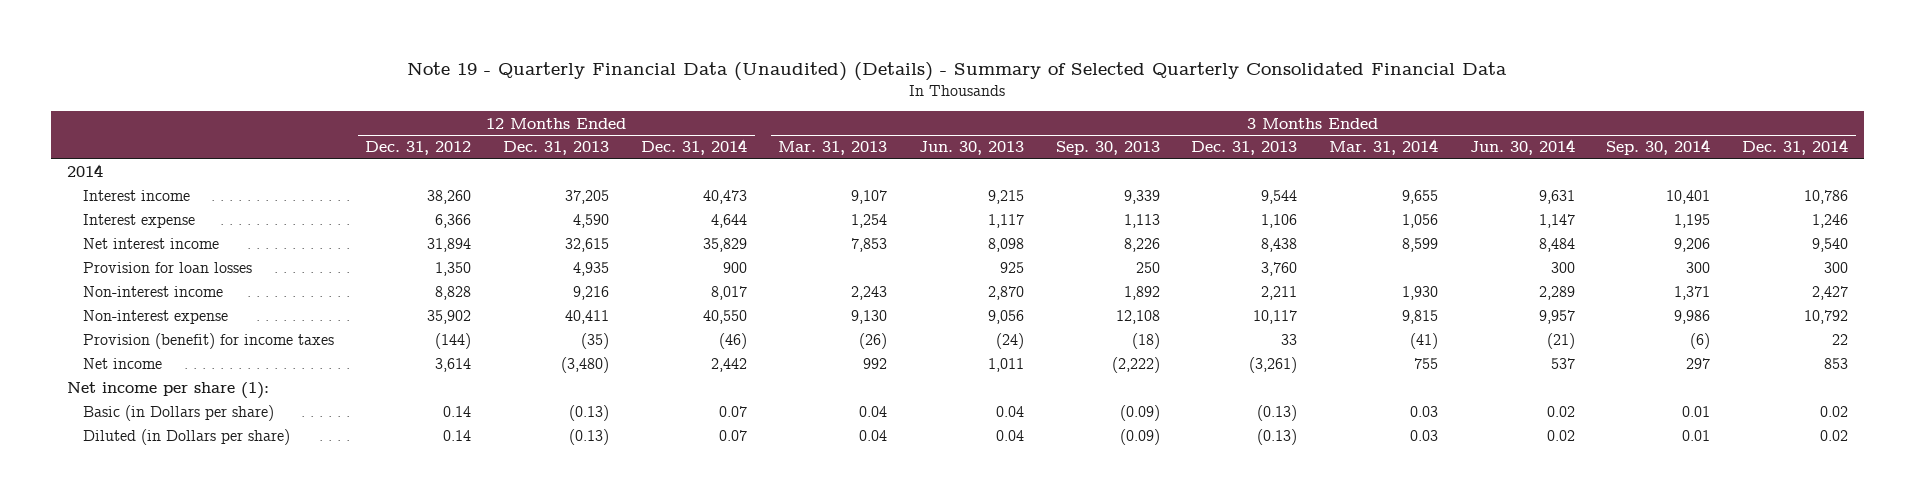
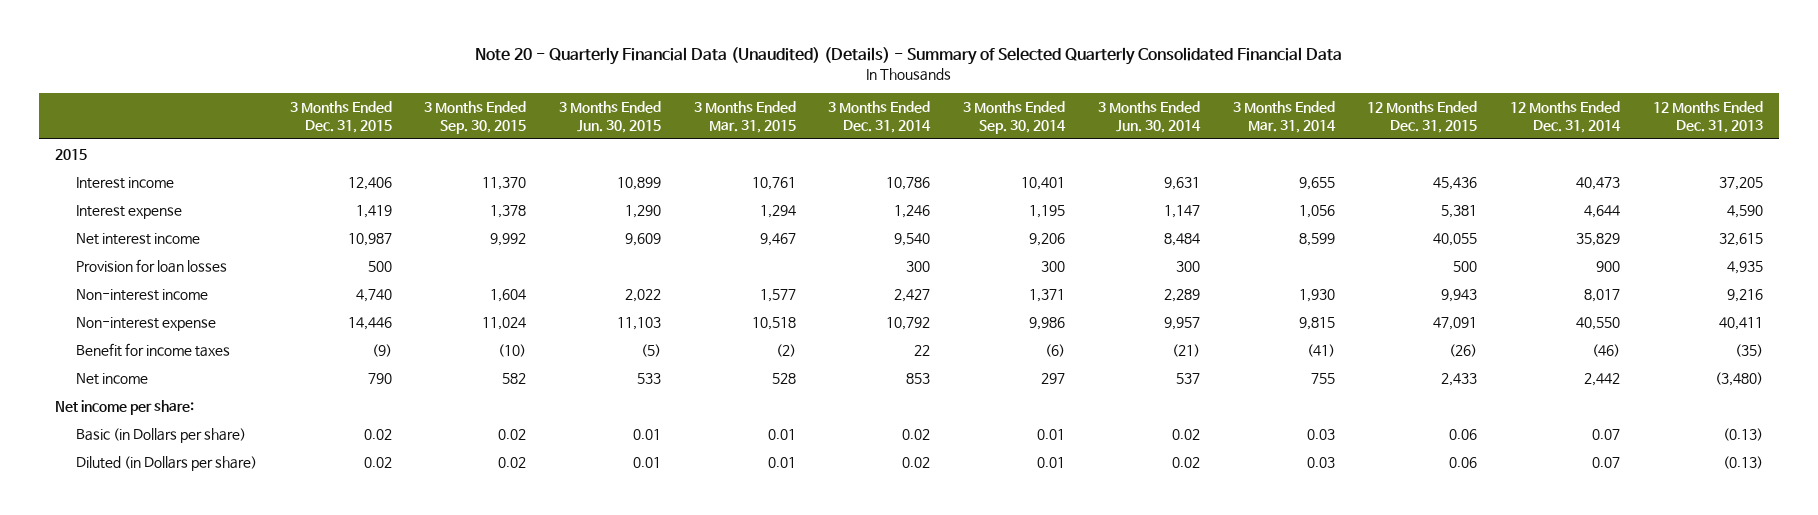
[407,62,1508,82] Note 19 - Quarterly Financial Data (Unaudited) (Details) - Summary of Selected Quarterly Consolidated Financial Data -> [475,47,1343,66] Note 20 - Quarterly Financial Data (Unaudited) (Details) - Summary of Selected Quarterly Consolidated Financial Data
[365,141,472,156] Dec. 31, 2012 -> none
[778,141,888,156] Mar. 31, 2013 -> none
[919,141,1025,156] Jun. 30, 2013 -> none
[1055,141,1160,156] Sep. 30, 2013 -> none
[1191,141,1298,156] Dec. 31, 2013 -> none
none -> [289,100,392,133] 3 Months Ended Dec. 31, 2015
none -> [424,100,527,134] 3 Months Ended Sep. 30, 2015
none -> [558,100,661,133] 3 Months Ended Jun. 30, 2015
none -> [693,100,796,133] 3 Months Ended Mar. 31, 2015
none -> [1367,100,1478,133] 12 Months Ended Dec. 31, 2015
[66,164,103,178] 2014 -> none
none -> [55,149,88,161] 2015
[82,333,334,350] Provision (benefit) for income taxes -> [75,343,230,358] Benefit for income taxes
[66,382,269,400] Net income per share (1): -> [55,400,195,416] Net income per share:

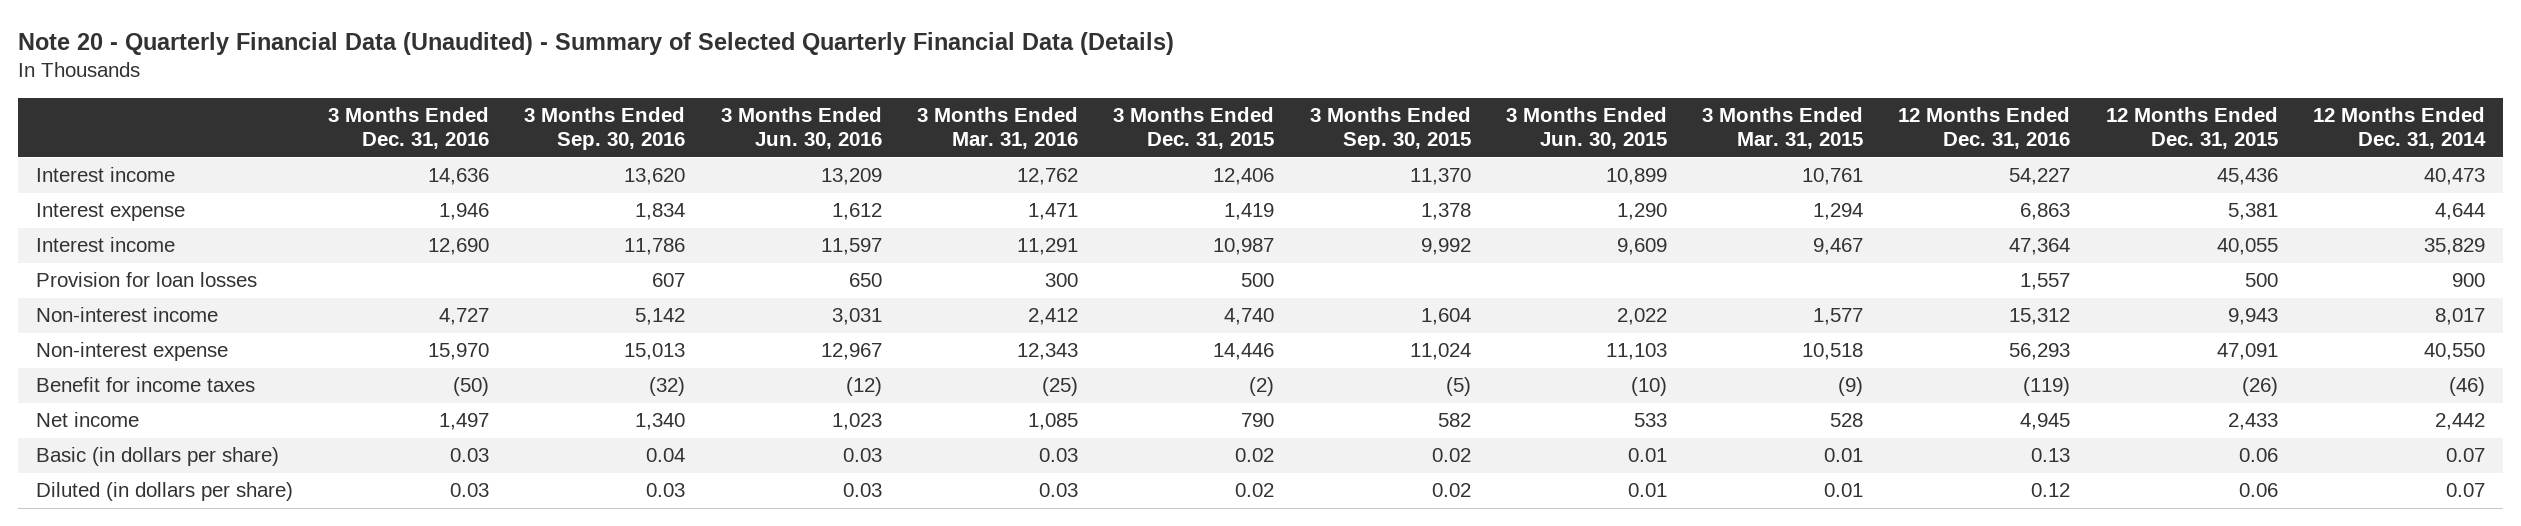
[475,47,1343,66] Note 20 - Quarterly Financial Data (Unaudited) (Details) - Summary of Selected Quarterly Consolidated Financial Data -> [18,31,1175,55] Note 20 - Quarterly Financial Data (Unaudited) - Summary of Selected Quarterly Financial Data (Details)
[828,100,932,133] 3 Months Ended Dec. 31, 2014 -> none
[963,100,1067,134] 3 Months Ended Sep. 30, 2014 -> none
[1097,100,1201,133] 3 Months Ended Jun. 30, 2014 -> none
[1232,100,1336,133] 3 Months Ended Mar. 31, 2014 -> none
[1652,100,1763,133] 12 Months Ended Dec. 31, 2013 -> none
none -> [328,106,490,150] 3 Months Ended Dec. 31, 2016
none -> [524,106,686,151] 3 Months Ended Sep. 30, 2016
none -> [720,106,882,150] 3 Months Ended Jun. 30, 2016
none -> [917,106,1079,150] 3 Months Ended Mar. 31, 2016
none -> [1898,106,2071,150] 12 Months Ended Dec. 31, 2016
[55,149,88,161] 2015 -> none
[75,233,200,246] Net interest income -> [35,237,175,253] Interest income
[371,344,392,358] (9) -> [1249,377,1275,397] (2)
[498,344,527,358] (10) -> [1445,377,1471,397] (5)
[640,344,661,358] (5) -> [1630,377,1667,397] (10)
[775,344,796,358] (2) -> [1838,377,1864,397] (9)
[55,400,195,416] Net income per share: -> none
[75,428,246,444] Basic (in Dollars per share) -> [35,447,279,467] Basic (in dollars per share)
[75,456,257,472] Diluted (in Dollars per share) -> [35,482,293,502] Diluted (in dollars per share)

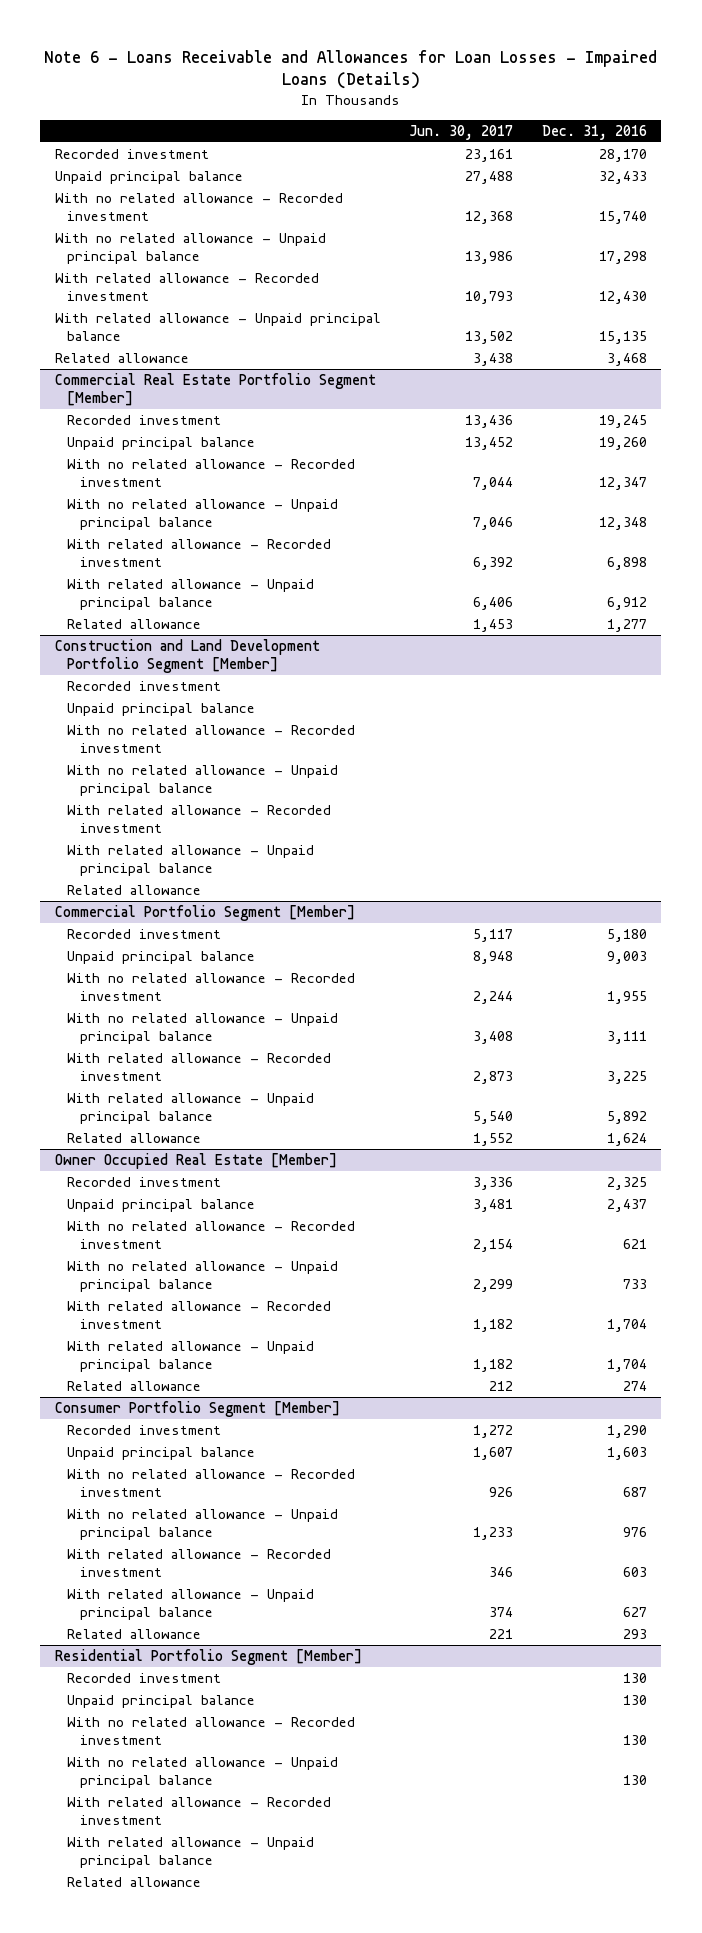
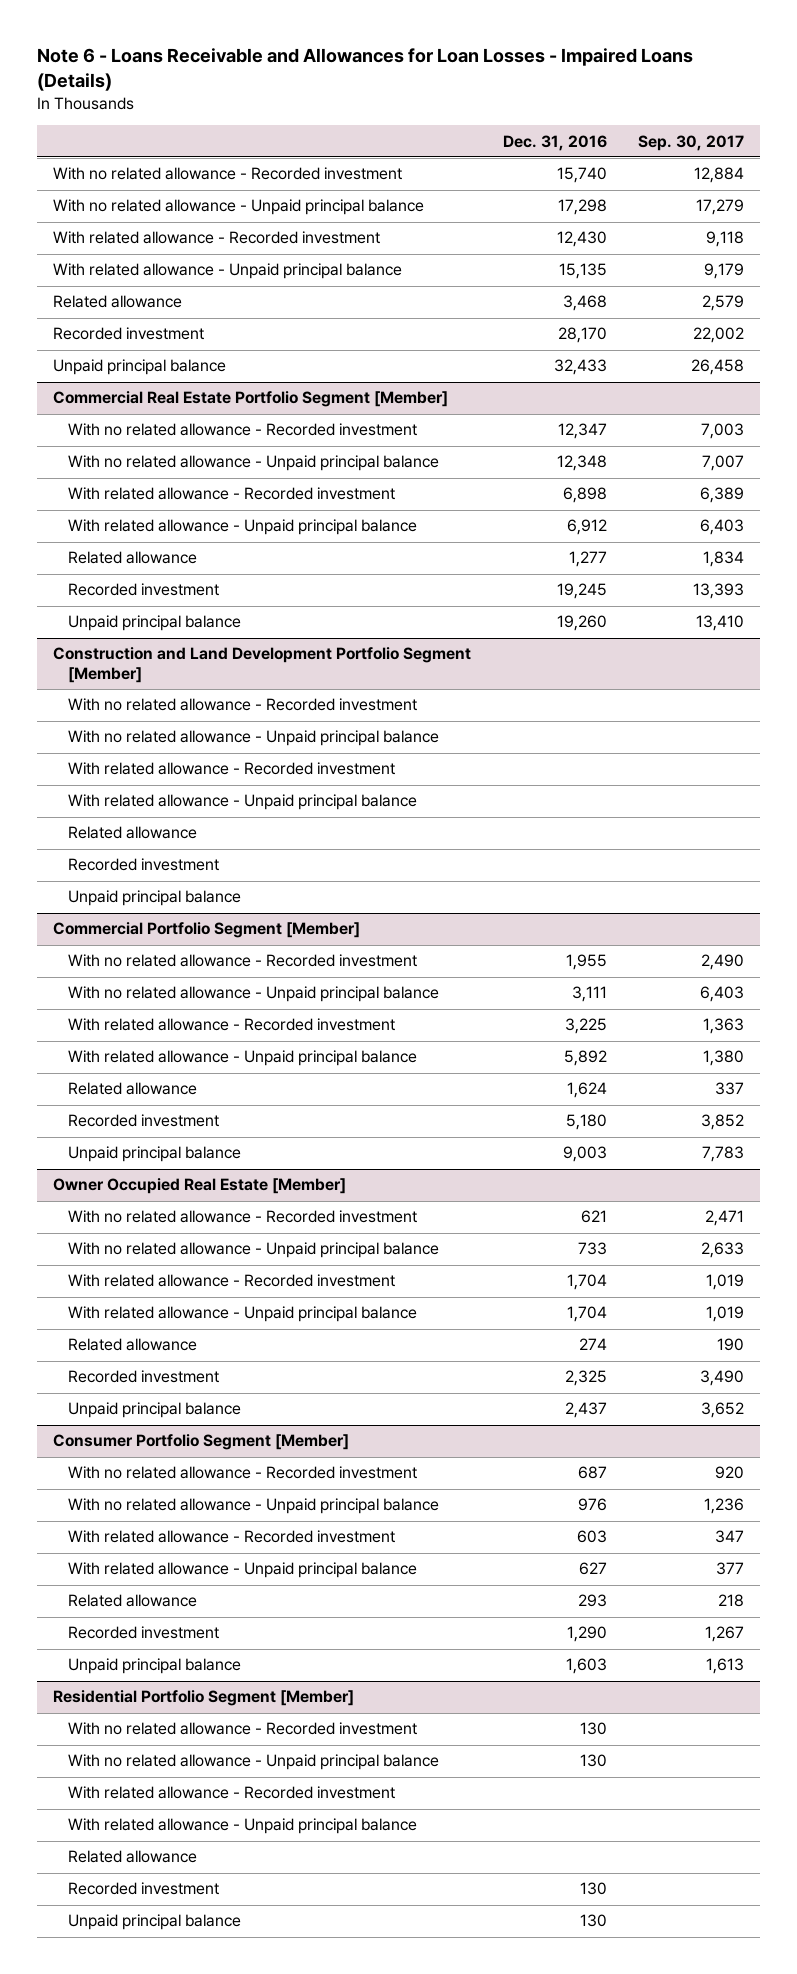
[409,124,514,140] Jun. 30, 2017 -> none
none -> [638,134,745,151] Sep. 30, 2017
[54,149,209,160] Recorded investment -> [52,327,204,341] Recorded investment
[54,171,243,185] Unpaid principal balance -> [52,359,226,376] Unpaid principal balance
[67,415,222,426] Recorded investment -> [67,583,219,597] Recorded investment
[67,437,256,451] Unpaid principal balance -> [67,615,241,632] Unpaid principal balance
[67,681,222,692] Recorded investment -> [67,858,219,872] Recorded investment
[67,703,256,717] Unpaid principal balance -> [67,890,241,907] Unpaid principal balance
[67,929,222,940] Recorded investment -> [67,1114,219,1128] Recorded investment
[67,951,256,965] Unpaid principal balance -> [67,1146,241,1163] Unpaid principal balance
[67,1177,222,1188] Recorded investment -> [67,1370,219,1384] Recorded investment
[67,1199,256,1213] Unpaid principal balance -> [67,1402,241,1419] Unpaid principal balance
[67,1425,222,1436] Recorded investment -> [67,1626,219,1640] Recorded investment
[67,1447,256,1461] Unpaid principal balance -> [67,1658,241,1675] Unpaid principal balance
[67,1673,222,1684] Recorded investment -> [67,1882,219,1896] Recorded investment
[67,1695,256,1709] Unpaid principal balance -> [67,1914,241,1931] Unpaid principal balance

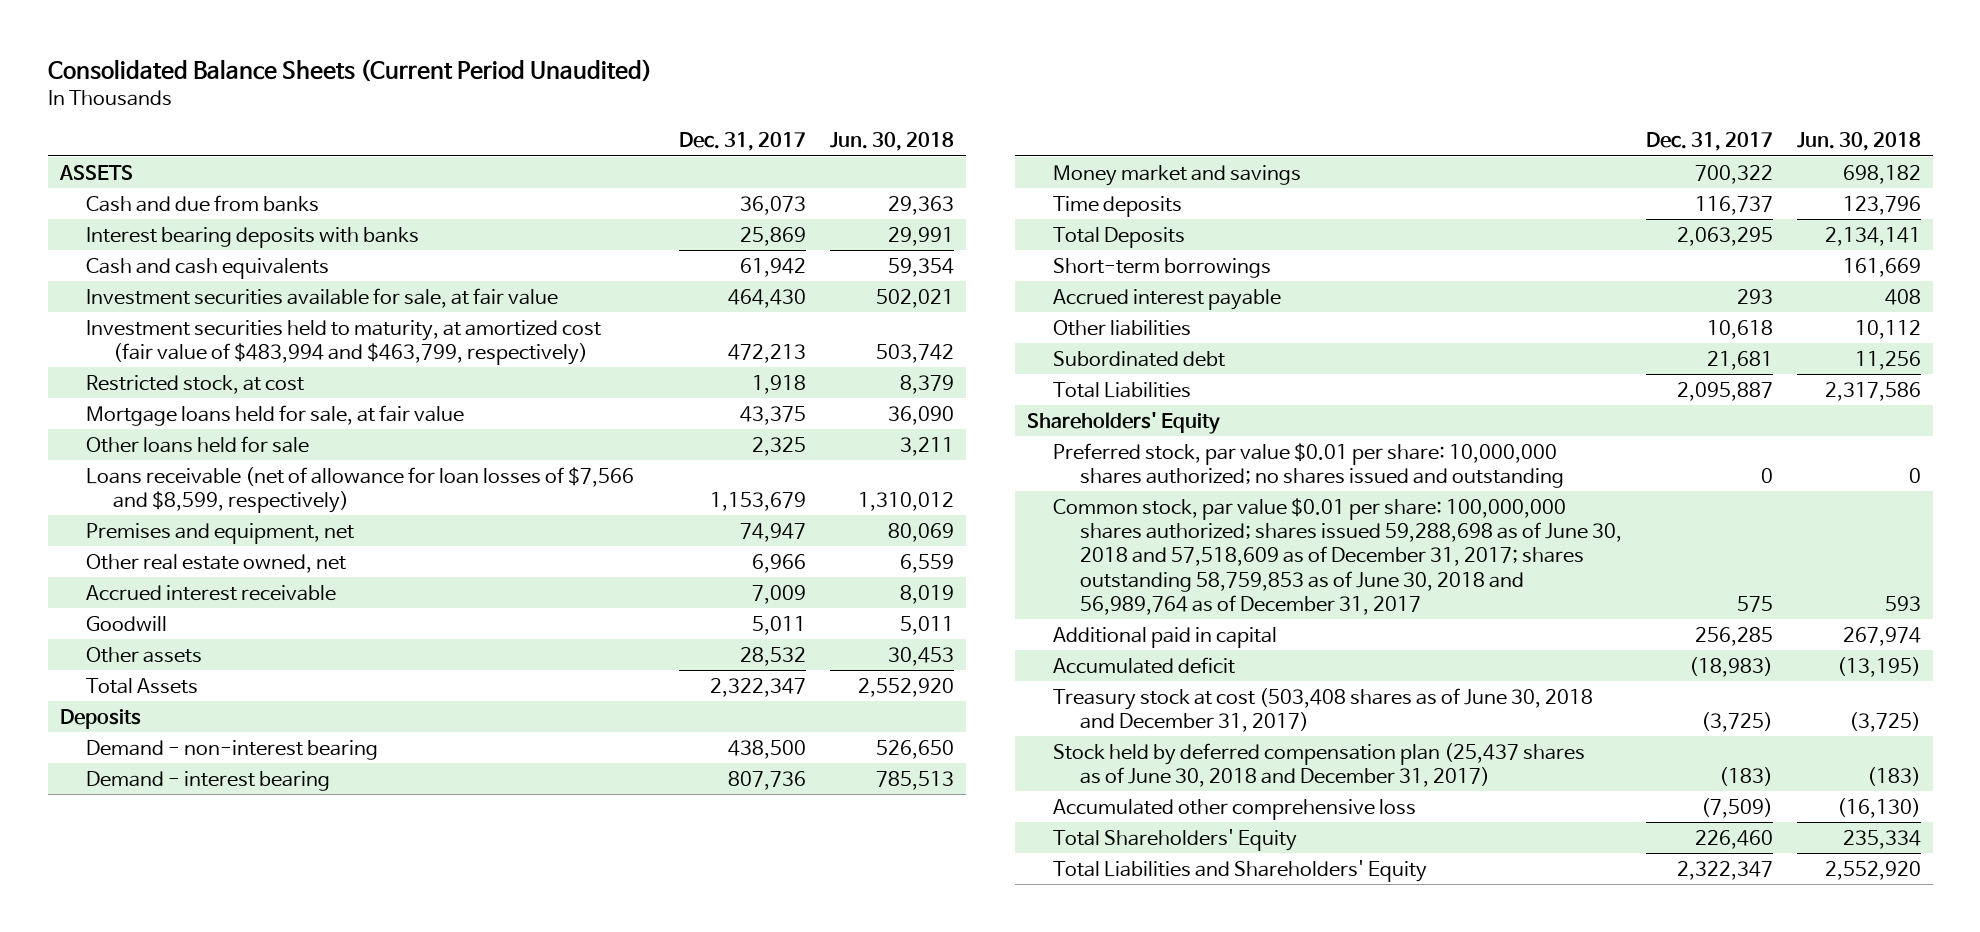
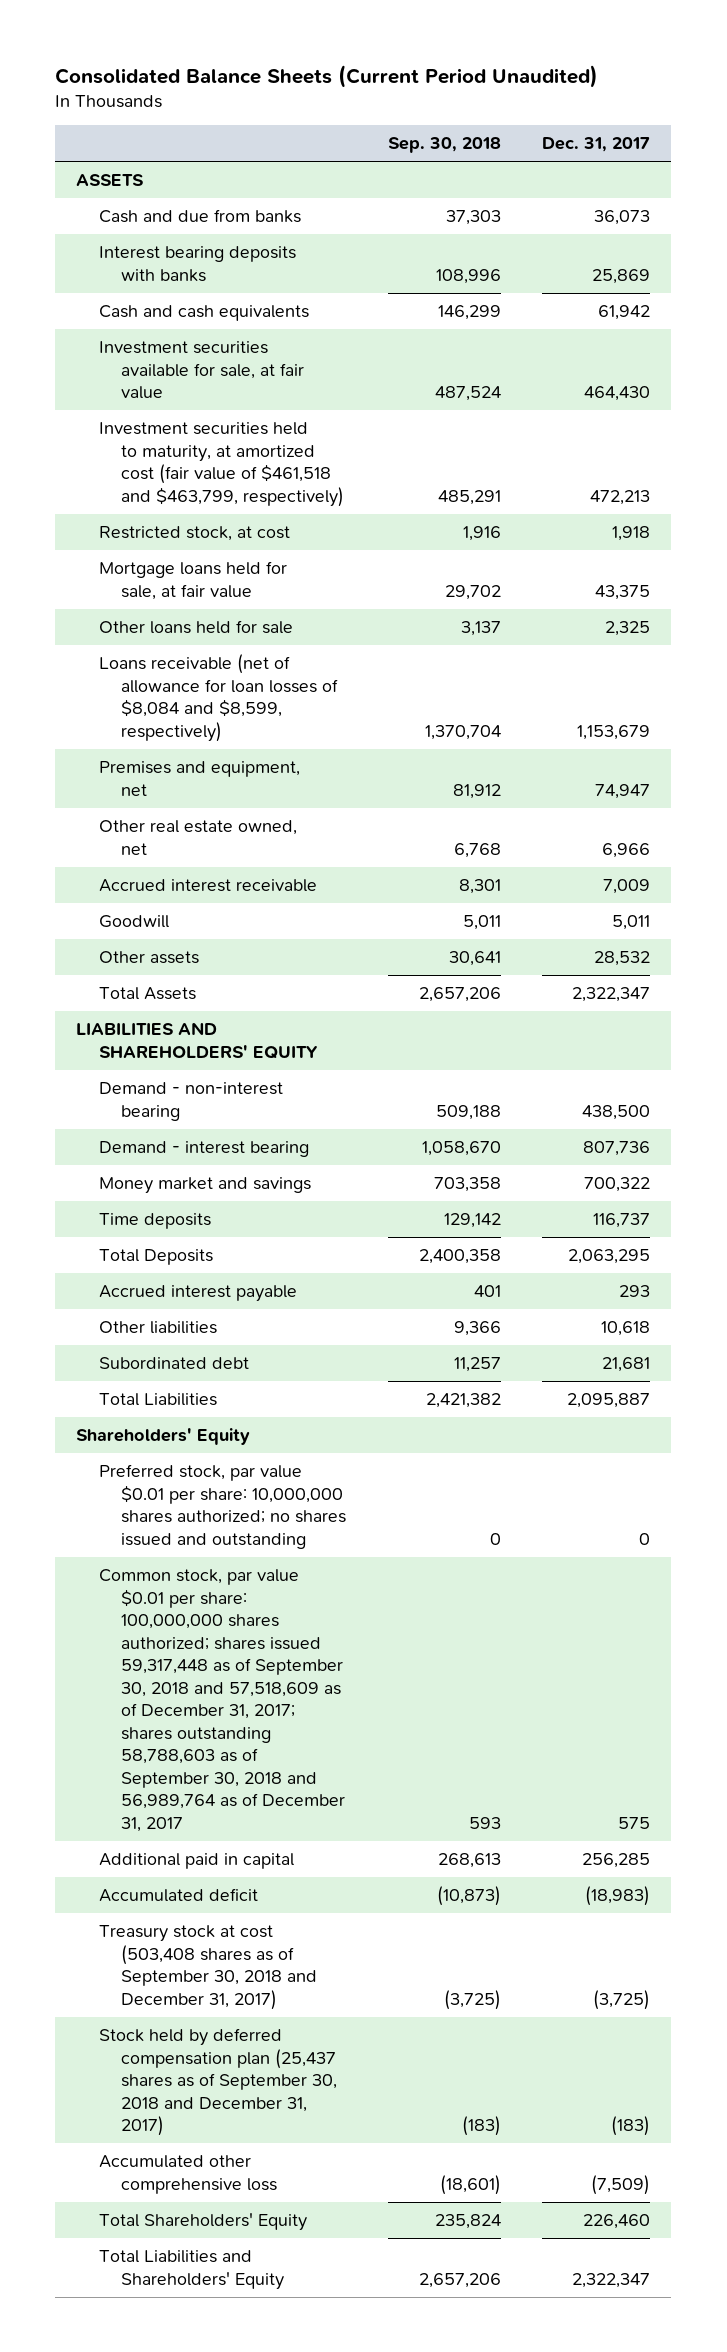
[829,132,954,152] Jun. 30, 2018 -> none
none -> [387,137,501,154] Sep. 30, 2018
[86,319,602,365] Investment securities held to maturity, at amortized cost (fair value of $483,994 and $463,799, respectively) -> [98,422,344,507] Investment securities held to maturity, at amortized cost (fair value of $461,518 and $463,799, respectively)
[86,466,635,513] Loans receivable (net of allowance for loan losses of $7,566 and $8,599, respectively) -> [98,654,338,742] Loans receivable (net of allowance for loan losses of $8,084 and $8,599, respectively)
[59,708,141,729] Deposits -> none
none -> [76,1022,318,1059] LIABILITIES AND SHAREHOLDERS' EQUITY
[1053,257,1272,278] Short-term borrowings -> none
[1053,497,1623,615] Common stock, par value $0.01 per share: 100,000,000 shares authorized; shares issued 59,288,698 as of June 30, 2018 and 57,518,609 as of December 31, 2017; shares outstanding 58,759,853 as of June 30, 2018 and 56,989,764 as of December 31, 2017 -> [98,1569,345,1832] Common stock, par value $0.01 per share: 100,000,000 shares authorized; shares issued 59,317,448 as of September 30, 2018 and 57,518,609 as of December 31, 2017; shares outstanding 58,788,603 as of September 30, 2018 and 56,989,764 as of December 31, 2017
[1053,687,1594,732] Treasury stock at cost (503,408 shares as of June 30, 2018 and December 31, 2017) -> [98,1925,317,2010] Treasury stock at cost (503,408 shares as of September 30, 2018 and December 31, 2017)
[1053,742,1586,787] Stock held by deferred compensation plan (25,437 shares as of June 30, 2018 and December 31, 2017) -> [98,2028,337,2137] Stock held by deferred compensation plan (25,437 shares as of September 30, 2018 and December 31, 2017)

